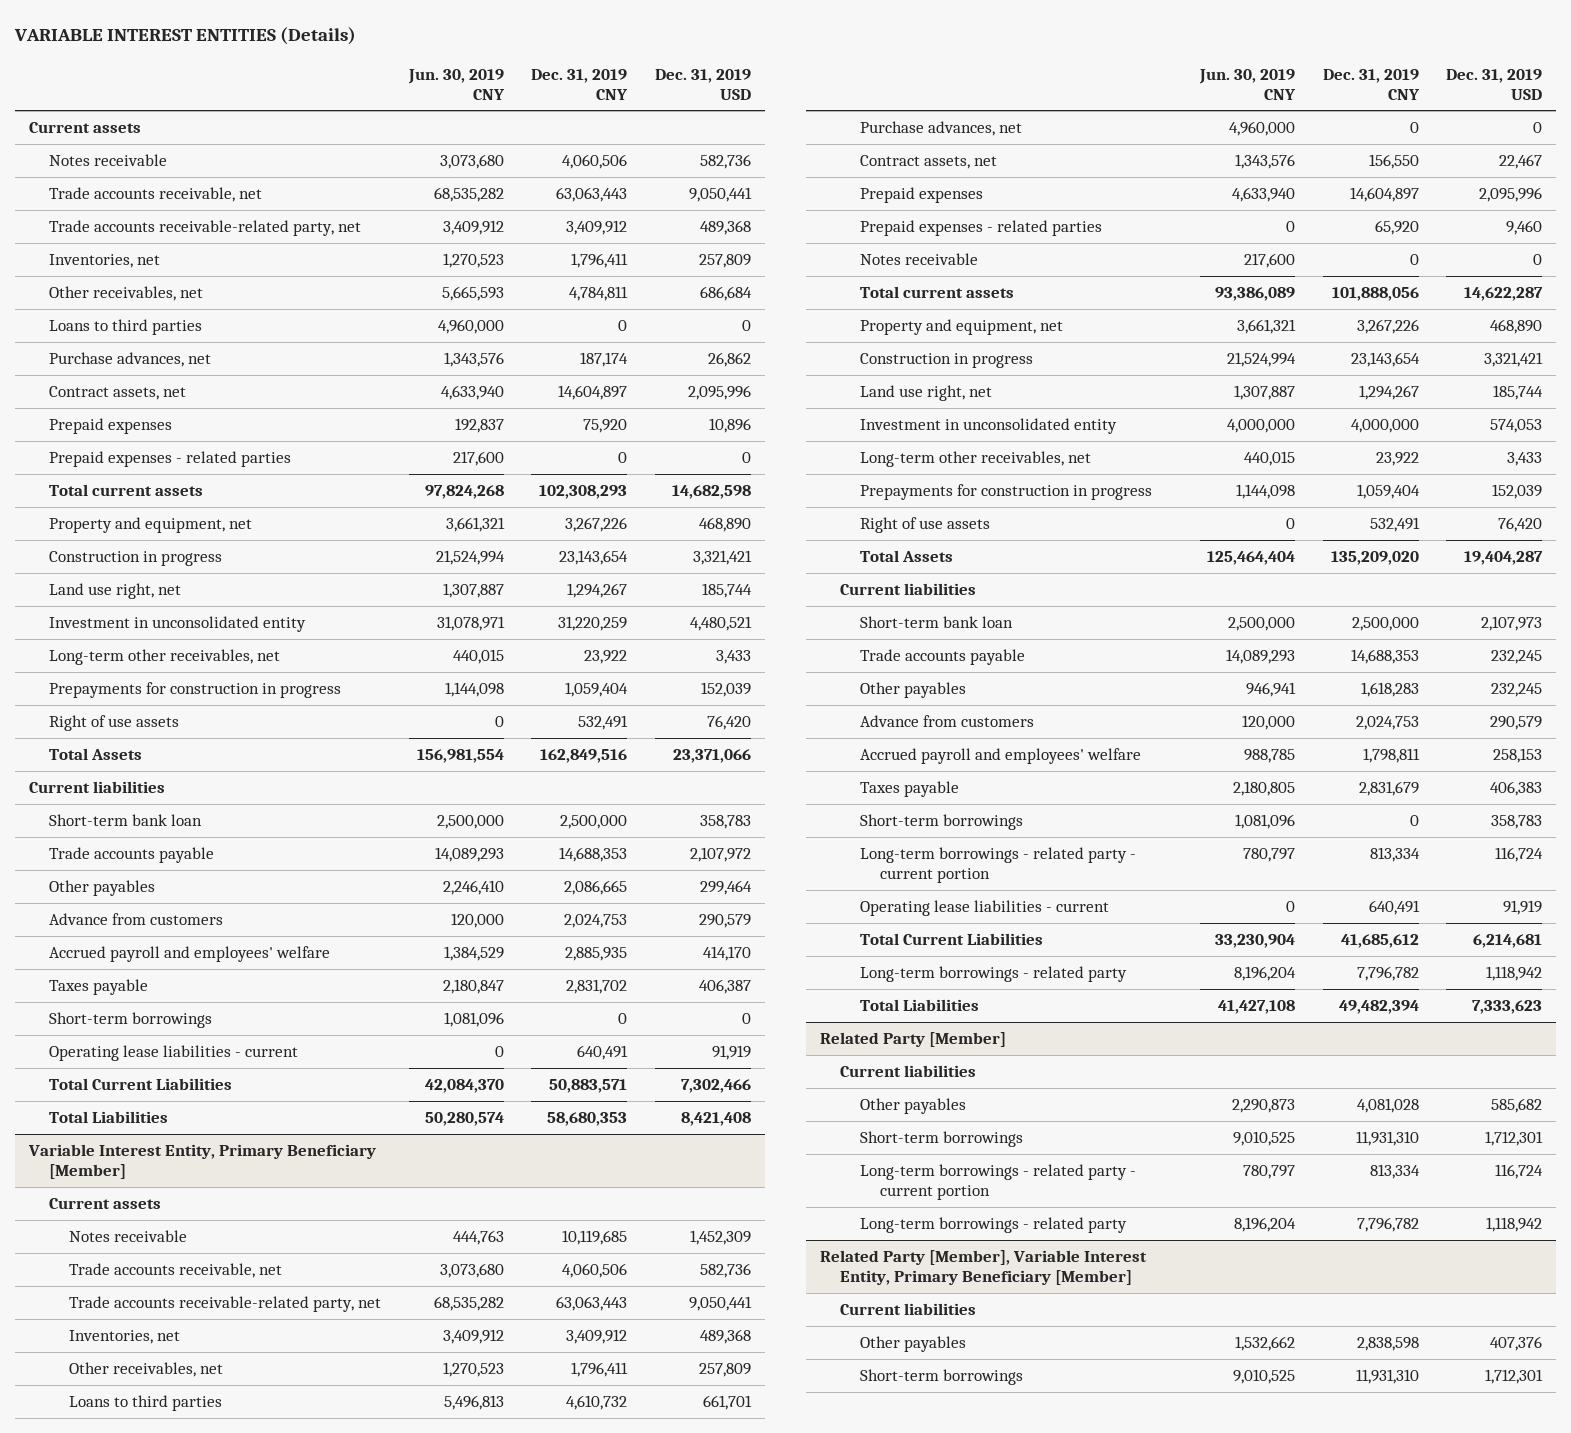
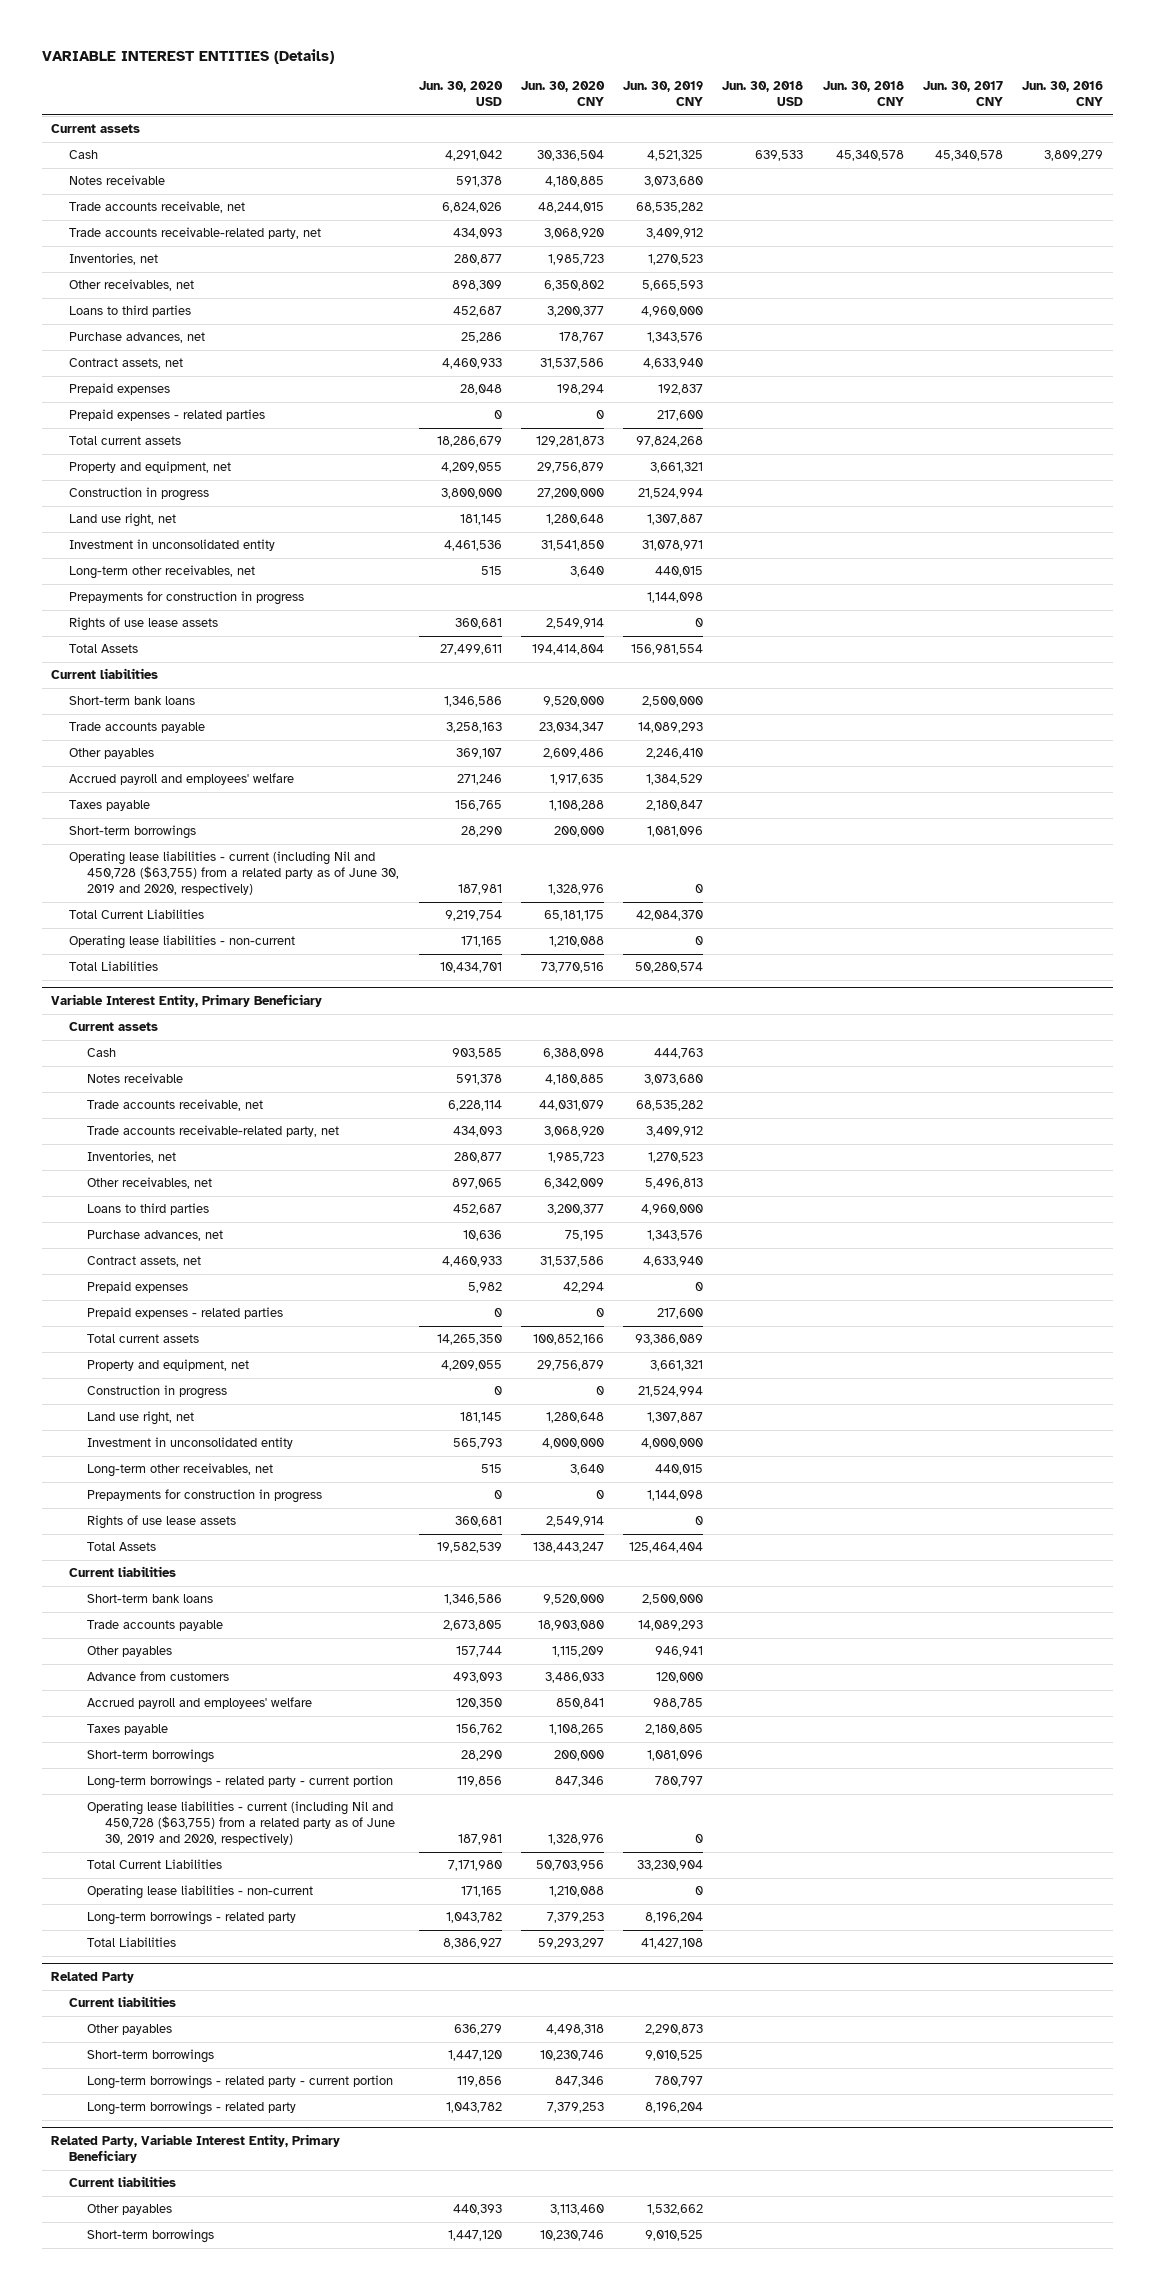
[531,68,629,100] Dec. 31, 2019 CNY -> none
[654,68,751,100] Dec. 31, 2019 USD -> none
none -> [418,81,503,107] Jun. 30, 2020 USD
none -> [520,81,605,107] Jun. 30, 2020 CNY
none -> [722,81,804,107] Jun. 30, 2018 USD
none -> [822,81,904,107] Jun. 30, 2018 CNY
none -> [922,81,1003,107] Jun. 30, 2017 CNY
none -> [1022,81,1104,107] Jun. 30, 2016 CNY
none -> [69,150,99,160] Cash
[48,715,179,732] Right of use assets -> [69,617,219,632] Rights of use lease assets
[48,814,202,827] Short-term bank loan -> [69,696,196,706] Short-term bank loans
[48,913,223,926] Advance from customers -> none
[48,1045,298,1062] Operating lease liabilities - current -> [69,851,400,896] Operating lease liabilities - current (including Nil and 450,728 ($63,755) from a related party as of June 30, 2019 and 2020, respectively)
none -> [69,935,296,950] Operating lease liabilities - non-current
[27,1144,376,1180] Variable Interest Entity, Primary Beneficiary [Member] -> [51,994,323,1008] Variable Interest Entity, Primary Beneficiary
[860,253,979,266] Notes receivable -> none
none -> [87,1048,117,1058] Cash
[452,1230,504,1246] 444,763 -> [644,1074,704,1086] 3,073,680
[439,1263,504,1279] 3,073,680 -> [636,1100,704,1112] 68,535,282
[433,1296,504,1312] 68,535,282 -> [646,1126,704,1138] 3,409,912
[442,1329,504,1345] 3,409,912 -> [648,1152,704,1164] 1,270,523
[442,1362,504,1378] 1,270,523 -> [645,1178,704,1190] 5,496,813
[443,1395,504,1411] 5,496,813 -> [641,1204,704,1216] 4,960,000
[1229,121,1296,137] 4,960,000 -> [647,1230,704,1242] 1,343,576
[1235,154,1296,170] 1,343,576 -> [643,1256,704,1268] 4,633,940
[1232,187,1296,203] 4,633,940 -> [695,1282,704,1292] 0
[1286,221,1296,233] 0 -> [657,1308,704,1320] 217,600
[860,517,991,534] Right of use assets -> [87,1515,237,1530] Rights of use lease assets
[860,616,1014,629] Short-term bank loan -> [87,1594,214,1604] Short-term bank loans
[860,900,1110,917] Operating lease liabilities - current -> [87,1801,396,1846] Operating lease liabilities - current (including Nil and 450,728 ($63,755) from a related party as of June 30, 2019 and 2020, respectively)
none -> [87,1885,314,1900] Operating lease liabilities - non-current
[820,1032,1007,1048] Related Party [Member] -> [51,1972,135,1984] Related Party
[820,1250,1148,1286] Related Party [Member], Variable Interest Entity, Primary Beneficiary [Member] -> [51,2134,341,2164] Related Party, Variable Interest Entity, Primary Beneficiary

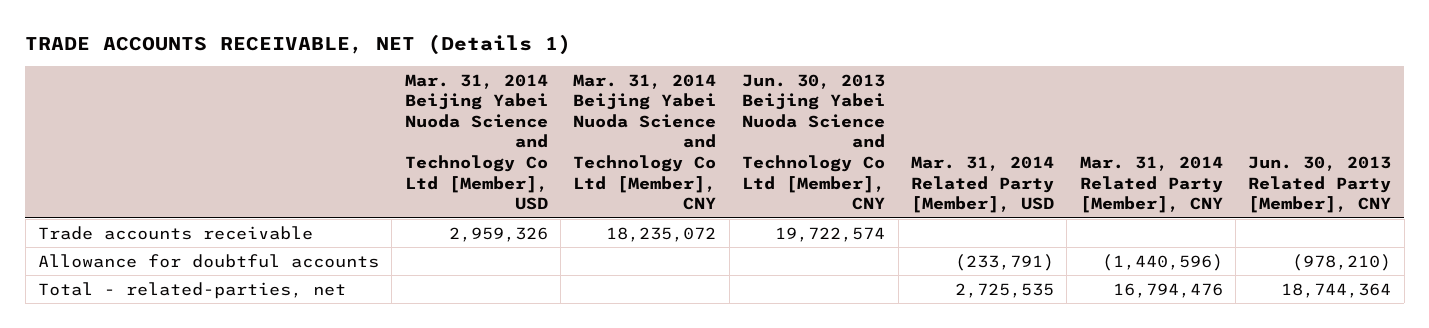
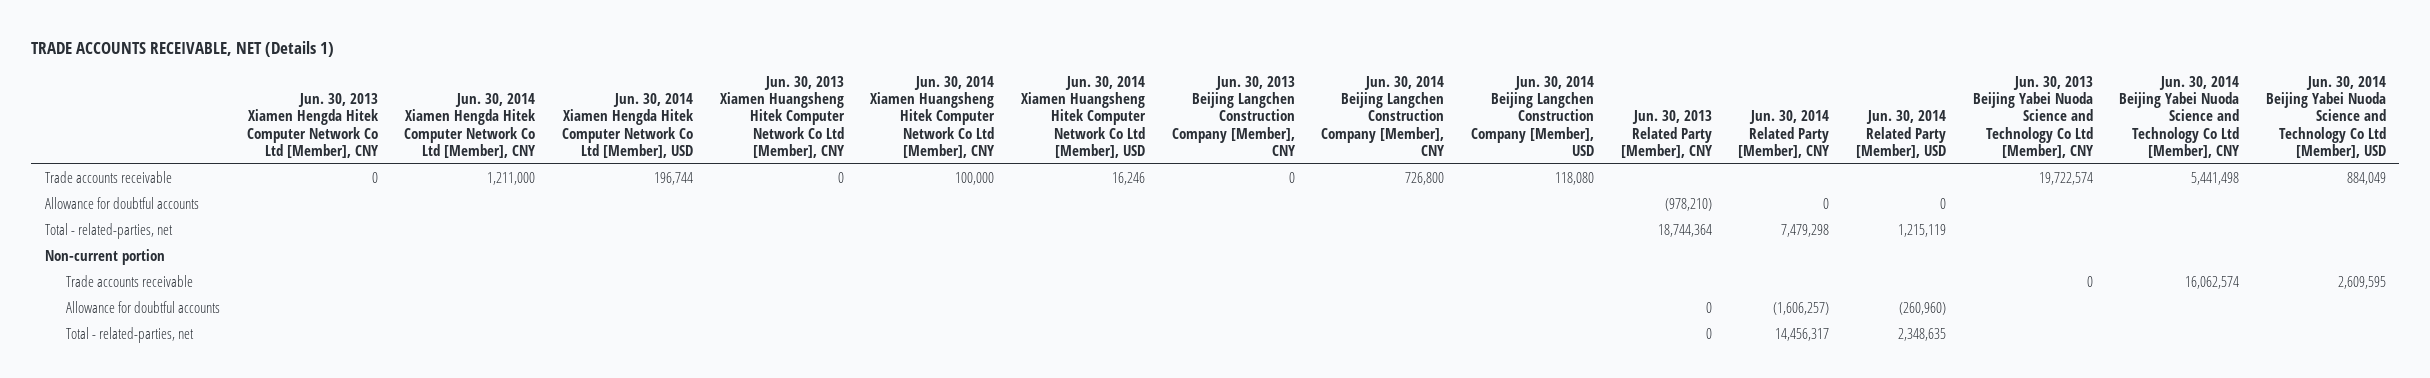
[404,73,548,211] Mar. 31, 2014 Beijing Yabei Nuoda Science and Technology Co Ltd [Member], USD -> none
[573,73,717,211] Mar. 31, 2014 Beijing Yabei Nuoda Science and Technology Co Ltd [Member], CNY -> none
[910,156,1054,214] Mar. 31, 2014 Related Party [Member], USD -> none
[1079,156,1223,214] Mar. 31, 2014 Related Party [Member], CNY -> none
none -> [246,93,379,158] Jun. 30, 2013 Xiamen Hengda Hitek Computer Network Co Ltd [Member], CNY
none -> [404,93,537,158] Jun. 30, 2014 Xiamen Hengda Hitek Computer Network Co Ltd [Member], CNY
none -> [562,93,695,158] Jun. 30, 2014 Xiamen Hengda Hitek Computer Network Co Ltd [Member], USD
none -> [719,75,845,158] Jun. 30, 2013 Xiamen Huangsheng Hitek Computer Network Co Ltd [Member], CNY
none -> [870,75,996,158] Jun. 30, 2014 Xiamen Huangsheng Hitek Computer Network Co Ltd [Member], CNY
none -> [1021,75,1147,158] Jun. 30, 2014 Xiamen Huangsheng Hitek Computer Network Co Ltd [Member], USD
none -> [1171,75,1296,156] Jun. 30, 2013 Beijing Langchen Construction Company [Member], CNY
none -> [1321,75,1446,156] Jun. 30, 2014 Beijing Langchen Construction Company [Member], CNY
none -> [1470,75,1594,156] Jun. 30, 2014 Beijing Langchen Construction Company [Member], USD
none -> [1738,110,1831,158] Jun. 30, 2014 Related Party [Member], CNY
none -> [1855,110,1946,158] Jun. 30, 2014 Related Party [Member], USD
none -> [2119,75,2241,158] Jun. 30, 2014 Beijing Yabei Nuoda Science and Technology Co Ltd [Member], CNY
none -> [2265,75,2386,158] Jun. 30, 2014 Beijing Yabei Nuoda Science and Technology Co Ltd [Member], USD
none -> [44,249,165,266] Non-current portion
none -> [66,275,194,288] Trade accounts receivable
none -> [66,301,221,314] Allowance for doubtful accounts
none -> [66,327,195,344] Total - related-parties, net

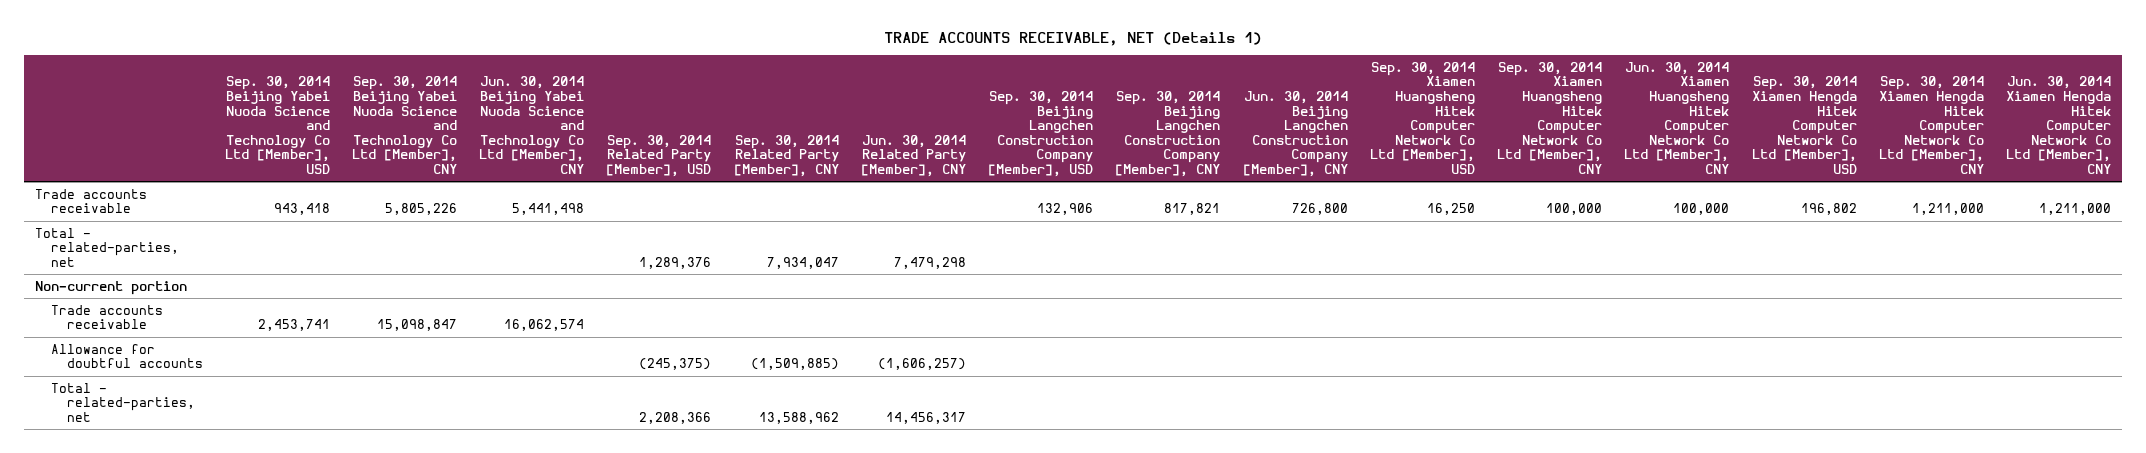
[246,93,379,158] Jun. 30, 2013 Xiamen Hengda Hitek Computer Network Co Ltd [Member], CNY -> none
[562,93,695,158] Jun. 30, 2014 Xiamen Hengda Hitek Computer Network Co Ltd [Member], USD -> none
[719,75,845,158] Jun. 30, 2013 Xiamen Huangsheng Hitek Computer Network Co Ltd [Member], CNY -> none
[1021,75,1147,158] Jun. 30, 2014 Xiamen Huangsheng Hitek Computer Network Co Ltd [Member], USD -> none
[1171,75,1296,156] Jun. 30, 2013 Beijing Langchen Construction Company [Member], CNY -> none
[1470,75,1594,156] Jun. 30, 2014 Beijing Langchen Construction Company [Member], USD -> none
[1620,110,1713,158] Jun. 30, 2013 Related Party [Member], CNY -> none
[1855,110,1946,158] Jun. 30, 2014 Related Party [Member], USD -> none
[1972,75,2094,158] Jun. 30, 2013 Beijing Yabei Nuoda Science and Technology Co Ltd [Member], CNY -> none
[2265,75,2386,158] Jun. 30, 2014 Beijing Yabei Nuoda Science and Technology Co Ltd [Member], USD -> none
none -> [224,76,330,174] Sep. 30, 2014 Beijing Yabei Nuoda Science and Technology Co Ltd [Member], USD
none -> [352,76,458,174] Sep. 30, 2014 Beijing Yabei Nuoda Science and Technology Co Ltd [Member], CNY
none -> [606,134,712,177] Sep. 30, 2014 Related Party [Member], USD
none -> [733,134,839,177] Sep. 30, 2014 Related Party [Member], CNY
none -> [988,90,1094,177] Sep. 30, 2014 Beijing Langchen Construction Company [Member], USD
none -> [1115,90,1221,177] Sep. 30, 2014 Beijing Langchen Construction Company [Member], CNY
none -> [1369,61,1475,174] Sep. 30, 2014 Xiamen Huangsheng Hitek Computer Network Co Ltd [Member], USD
none -> [1497,61,1603,174] Sep. 30, 2014 Xiamen Huangsheng Hitek Computer Network Co Ltd [Member], CNY
none -> [1751,76,1857,174] Sep. 30, 2014 Xiamen Hengda Hitek Computer Network Co Ltd [Member], USD
none -> [1878,76,1984,174] Sep. 30, 2014 Xiamen Hengda Hitek Computer Network Co Ltd [Member], CNY
[44,197,199,210] Allowance for doubtful accounts -> none

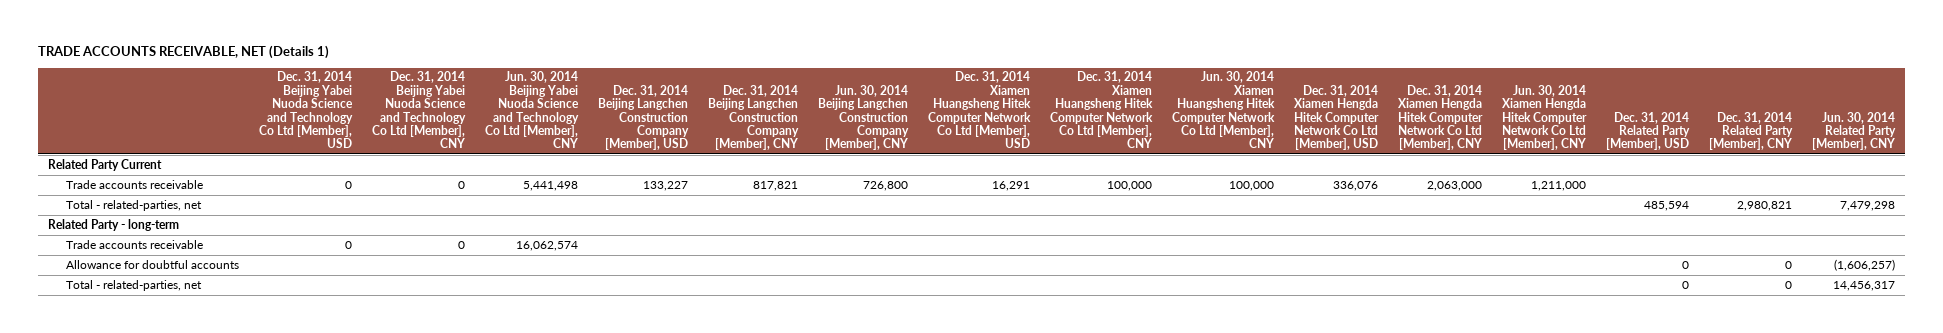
[224,76,330,174] Sep. 30, 2014 Beijing Yabei Nuoda Science and Technology Co Ltd [Member], USD -> none
[352,76,458,174] Sep. 30, 2014 Beijing Yabei Nuoda Science and Technology Co Ltd [Member], CNY -> none
[606,134,712,177] Sep. 30, 2014 Related Party [Member], USD -> none
[733,134,839,177] Sep. 30, 2014 Related Party [Member], CNY -> none
[988,90,1094,177] Sep. 30, 2014 Beijing Langchen Construction Company [Member], USD -> none
[1115,90,1221,177] Sep. 30, 2014 Beijing Langchen Construction Company [Member], CNY -> none
[1369,61,1475,174] Sep. 30, 2014 Xiamen Huangsheng Hitek Computer Network Co Ltd [Member], USD -> none
[1497,61,1603,174] Sep. 30, 2014 Xiamen Huangsheng Hitek Computer Network Co Ltd [Member], CNY -> none
[1751,76,1857,174] Sep. 30, 2014 Xiamen Hengda Hitek Computer Network Co Ltd [Member], USD -> none
[1878,76,1984,174] Sep. 30, 2014 Xiamen Hengda Hitek Computer Network Co Ltd [Member], CNY -> none
none -> [259,71,354,149] Dec. 31, 2014 Beijing Yabei Nuoda Science and Technology Co Ltd [Member], USD
none -> [372,71,467,149] Dec. 31, 2014 Beijing Yabei Nuoda Science and Technology Co Ltd [Member], CNY
none -> [598,84,690,151] Dec. 31, 2014 Beijing Langchen Construction Company [Member], USD
none -> [708,84,800,151] Dec. 31, 2014 Beijing Langchen Construction Company [Member], CNY
none -> [927,71,1031,149] Dec. 31, 2014 Xiamen Huangsheng Hitek Computer Network Co Ltd [Member], USD
none -> [1049,71,1153,149] Dec. 31, 2014 Xiamen Huangsheng Hitek Computer Network Co Ltd [Member], CNY
none -> [1293,84,1379,151] Dec. 31, 2014 Xiamen Hengda Hitek Computer Network Co Ltd [Member], USD
none -> [1397,84,1483,151] Dec. 31, 2014 Xiamen Hengda Hitek Computer Network Co Ltd [Member], CNY
none -> [1605,111,1690,151] Dec. 31, 2014 Related Party [Member], USD
none -> [1708,111,1793,151] Dec. 31, 2014 Related Party [Member], CNY
none -> [48,158,163,171] Related Party Current
[34,280,187,295] Non-current portion -> [48,218,180,231] Related Party - long-term

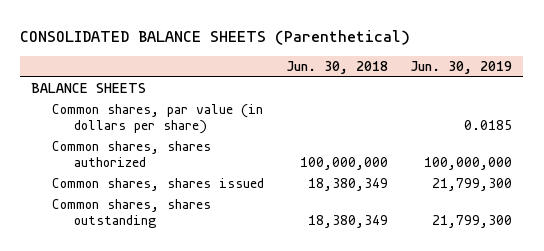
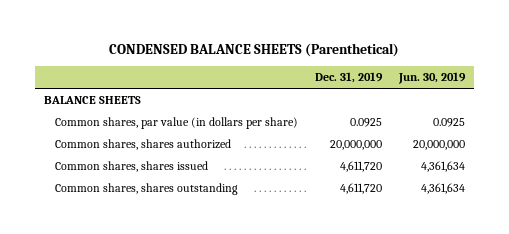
[20,30,411,46] CONSOLIDATED BALANCE SHEETS (Parenthetical) -> [109,42,400,57] CONDENSED BALANCE SHEETS (Parenthetical)
[286,61,389,75] Jun. 30, 2018 -> none
none -> [314,72,383,84] Dec. 31, 2019
[464,120,513,131] 0.0185 -> [433,118,466,128] 0.0925
[424,157,513,171] 100,000,000 -> [413,140,466,151] 20,000,000
[432,178,513,192] 21,799,300 -> [421,161,466,173] 4,361,634
[432,215,513,229] 21,799,300 -> [421,183,466,195] 4,361,634

